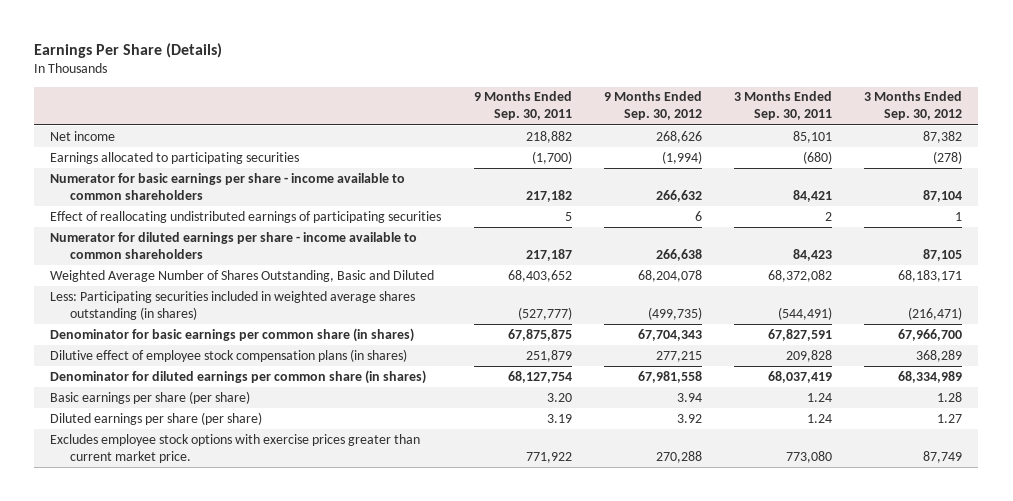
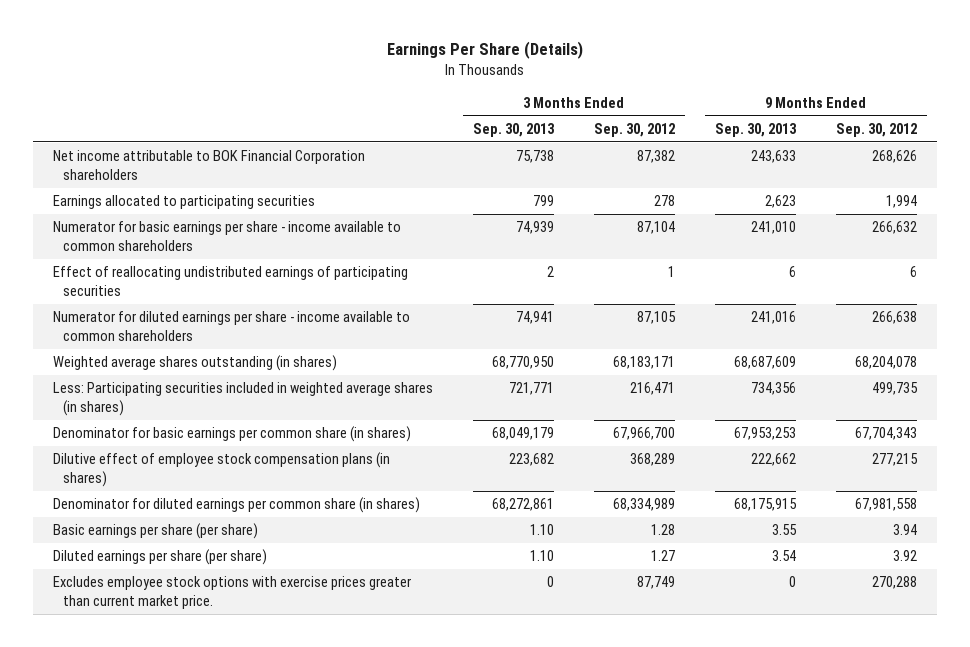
[473,91,572,121] 9 Months Ended Sep. 30, 2011 -> none
[734,91,833,121] 3 Months Ended Sep. 30, 2011 -> none
none -> [473,122,556,137] Sep. 30, 2013
none -> [715,122,798,137] Sep. 30, 2013
[50,130,116,141] Net income -> [52,150,365,180] Net income attributable to BOK Financial Corporation shareholders
[661,150,702,164] (1,994) -> [886,195,918,209] 1,994
[933,150,963,164] (278) -> [654,195,676,207] 278
[50,269,435,282] Weighted Average Number of Shares Outstanding, Basic and Diluted -> [52,355,337,372] Weighted average shares outstanding (in shares)
[50,290,416,320] Less: Participating securities included in weighted average shares outstanding (in shares) -> [52,382,433,416] Less: Participating securities included in weighted average shares (in shares)
[647,306,702,320] (499,735) -> [872,382,919,396] 499,735
[908,306,963,320] (216,471) -> [630,382,676,396] 216,471

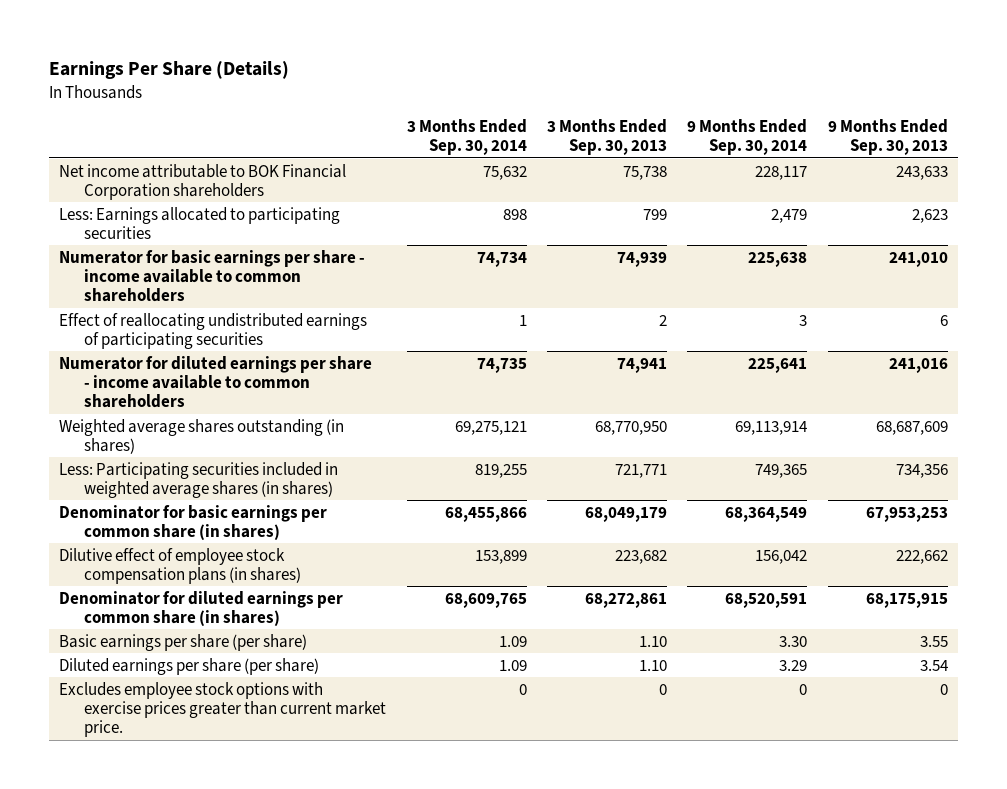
[594,122,676,137] Sep. 30, 2012 -> none
[836,122,918,137] Sep. 30, 2012 -> none
none -> [406,118,527,156] 3 Months Ended Sep. 30, 2014
none -> [687,118,808,156] 9 Months Ended Sep. 30, 2014
[52,195,315,210] Earnings allocated to participating securities -> [59,206,341,239] Less: Earnings allocated to participating securities

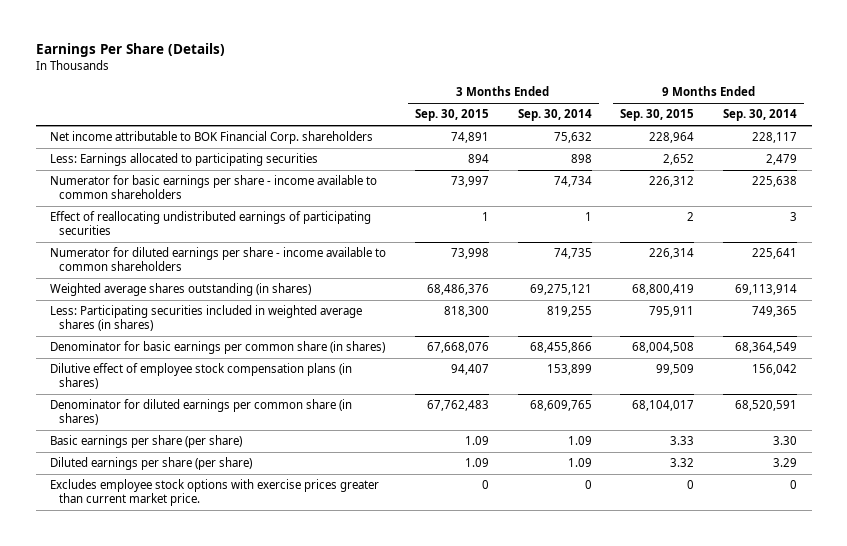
[547,118,668,156] 3 Months Ended Sep. 30, 2013 -> none
[827,118,948,156] 9 Months Ended Sep. 30, 2013 -> none
none -> [414,109,489,122] Sep. 30, 2015
none -> [620,109,695,122] Sep. 30, 2015
[59,163,347,200] Net income attributable to BOK Financial Corporation shareholders -> [50,131,374,145] Net income attributable to BOK Financial Corp. shareholders

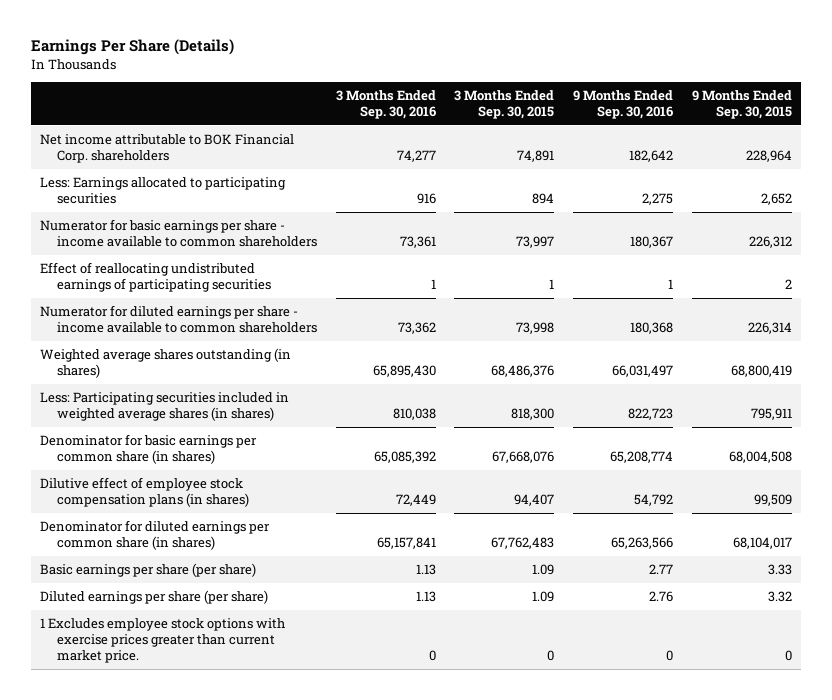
[517,109,592,122] Sep. 30, 2014 -> none
[723,109,798,122] Sep. 30, 2014 -> none
none -> [335,90,436,120] 3 Months Ended Sep. 30, 2016
none -> [573,90,674,120] 9 Months Ended Sep. 30, 2016
[50,479,380,507] Excludes employee stock options with exercise prices greater than current market price. -> [39,618,285,664] 1 Excludes employee stock options with exercise prices greater than current market price.

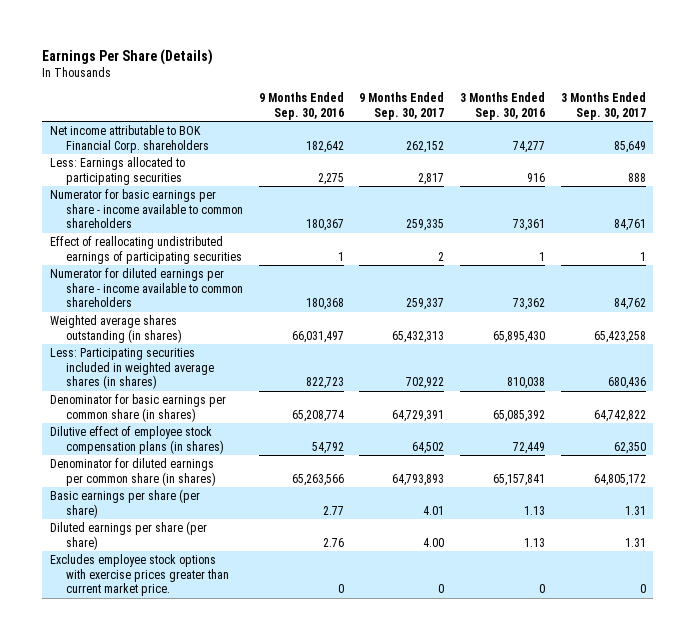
[454,90,555,120] 3 Months Ended Sep. 30, 2015 -> none
[691,90,792,120] 9 Months Ended Sep. 30, 2015 -> none
none -> [359,92,445,120] 9 Months Ended Sep. 30, 2017
none -> [560,92,646,120] 3 Months Ended Sep. 30, 2017
[39,618,285,664] 1 Excludes employee stock options with exercise prices greater than current market price. -> [49,554,230,596] Excludes employee stock options with exercise prices greater than current market price.

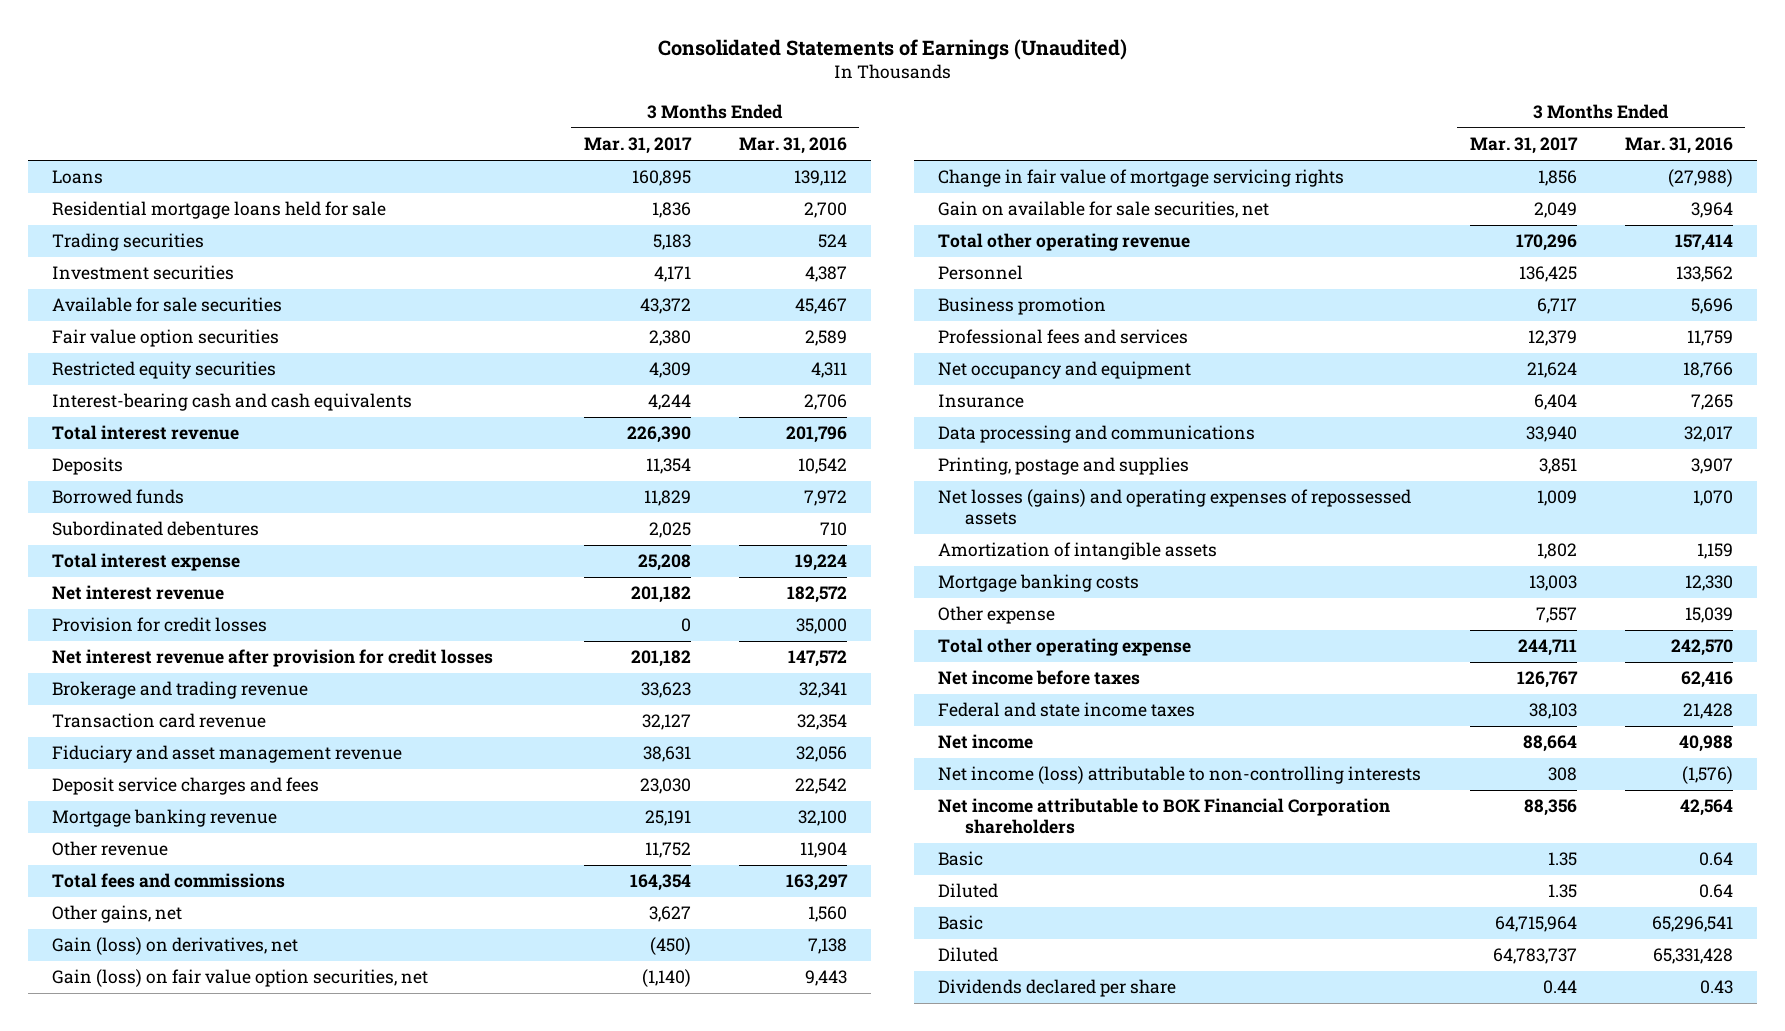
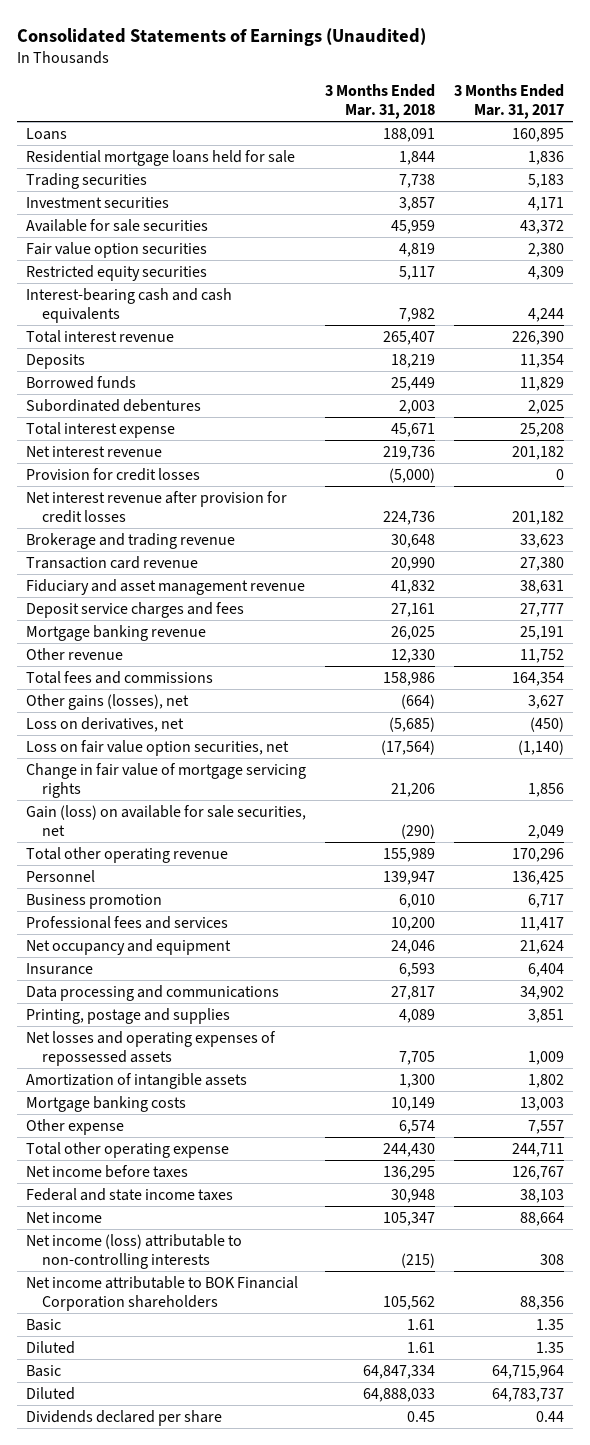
[738,137,847,155] Mar. 31, 2016 -> none
none -> [325,84,436,119] 3 Months Ended Mar. 31, 2018
[641,714,691,731] 32,127 -> [519,557,564,572] 27,380
[639,778,691,795] 23,030 -> [519,603,564,618] 27,777
[52,905,183,924] Other gains, net -> [26,694,190,711] Other gains (losses), net
[52,937,299,956] Gain (loss) on derivatives, net -> [26,717,185,733] Loss on derivatives, net
[52,969,429,988] Gain (loss) on fair value option securities, net -> [26,740,290,757] Loss on fair value option securities, net
[938,201,1270,219] Gain on available for sale securities, net -> [26,805,307,836] Gain (loss) on available for sale securities, net
[1527,330,1577,347] 12,379 -> [519,917,564,932] 11,417
[1525,426,1577,443] 33,940 -> [519,986,564,1001] 34,902
[938,489,1412,525] Net losses (gains) and operating expenses of repossessed assets -> [26,1031,277,1066] Net losses and operating expenses of repossessed assets

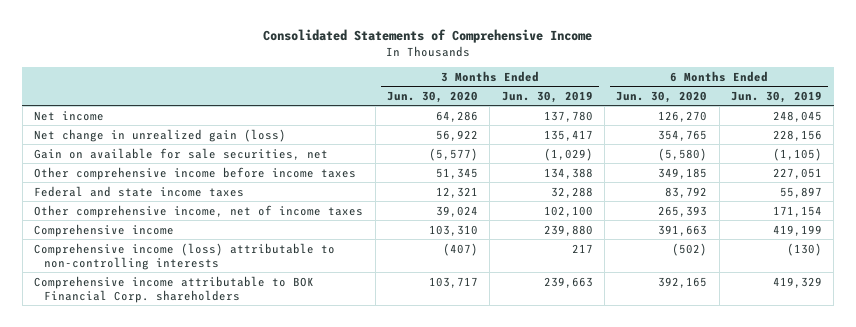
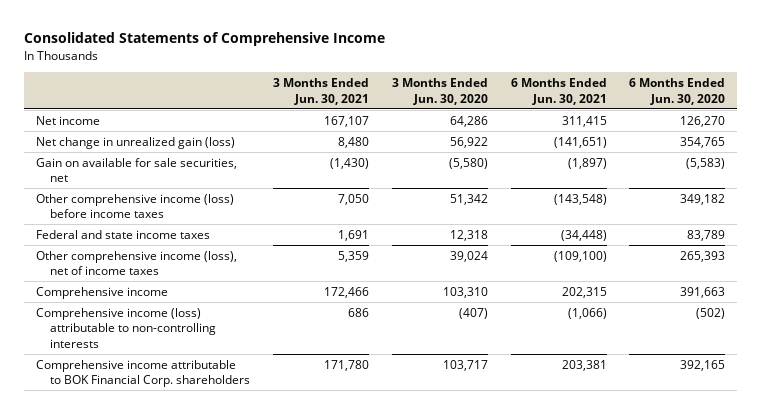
[501,90,593,103] Jun. 30, 2019 -> none
[730,90,822,103] Jun. 30, 2019 -> none
none -> [272,77,369,105] 3 Months Ended Jun. 30, 2021
none -> [510,77,607,105] 6 Months Ended Jun. 30, 2021
[428,147,478,161] (5,577) -> [448,157,488,169] (5,580)
[658,147,708,161] (5,580) -> [686,157,726,169] (5,583)
[34,166,357,180] Other comprehensive income before income taxes -> [35,193,234,219] Other comprehensive income (loss) before income taxes
[435,167,478,179] 51,345 -> [449,193,488,205] 51,342
[658,167,708,179] 349,185 -> [680,193,726,205] 349,182
[435,186,478,198] 12,321 -> [449,229,488,241] 12,318
[665,186,708,198] 83,792 -> [687,229,726,241] 83,789
[34,204,364,218] Other comprehensive income, net of income taxes -> [35,250,237,276] Other comprehensive income (loss), net of income taxes

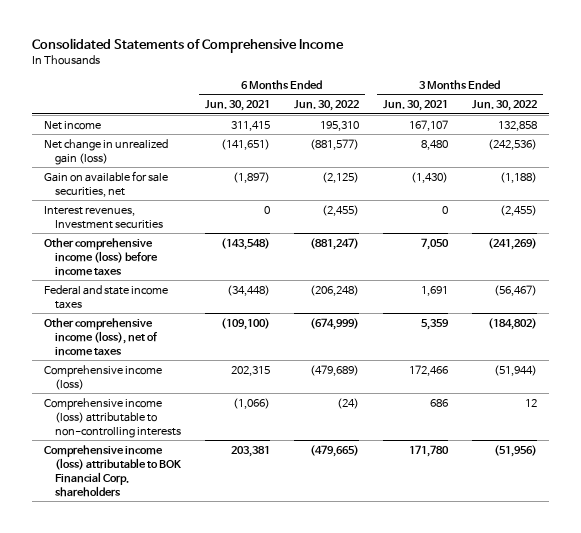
[391,77,488,105] 3 Months Ended Jun. 30, 2020 -> none
[629,77,726,105] 6 Months Ended Jun. 30, 2020 -> none
none -> [294,100,360,112] Jun. 30, 2022
none -> [472,100,538,112] Jun. 30, 2022
none -> [43,205,164,229] Interest revenues, Investment securities
[35,286,168,299] Comprehensive income -> [43,364,162,390] Comprehensive income (loss)
[35,359,250,388] Comprehensive income attributable to BOK Financial Corp. shareholders -> [43,444,182,497] Comprehensive income (loss) attributable to BOK Financial Corp. shareholders

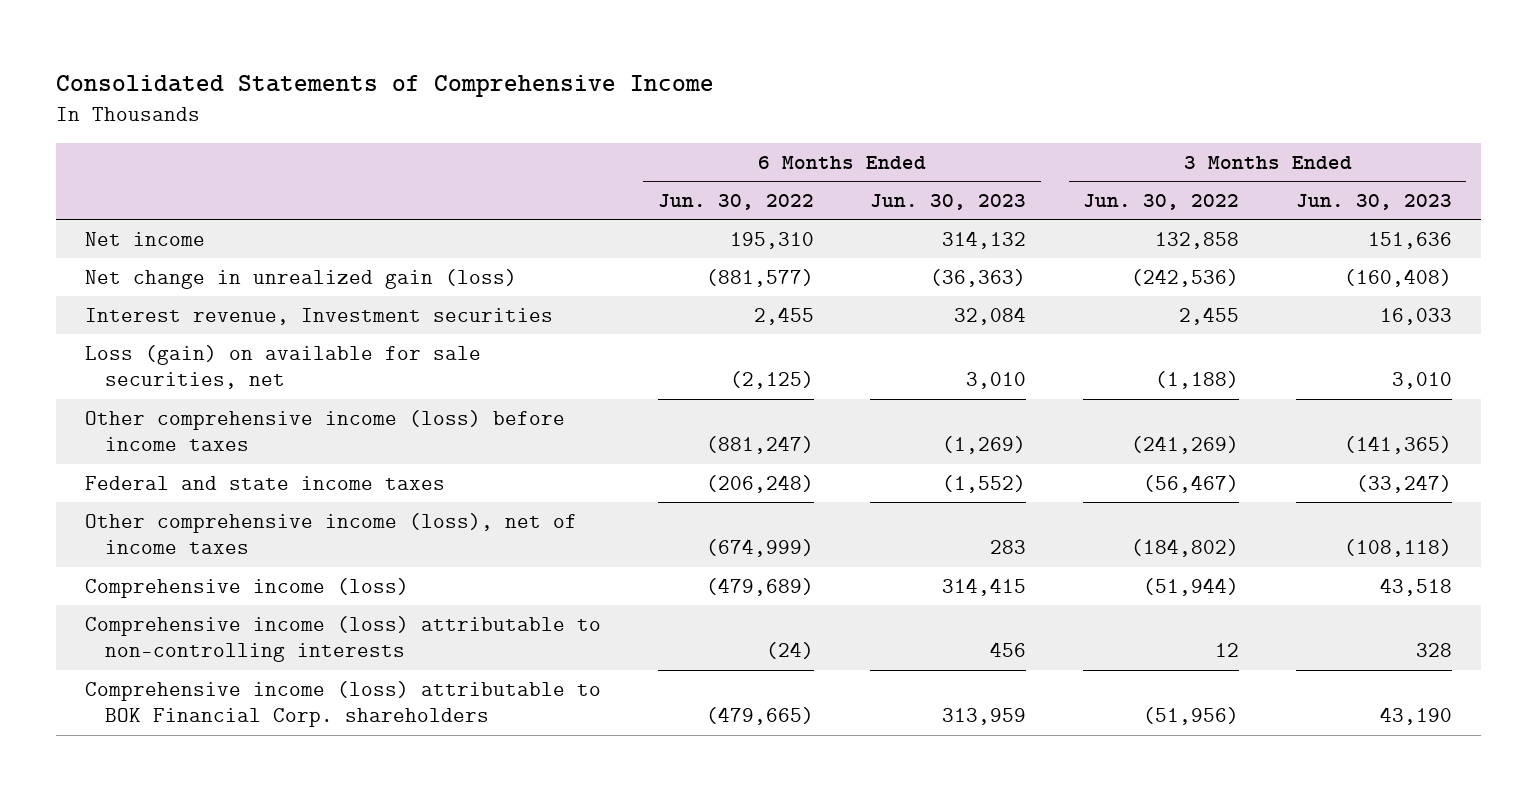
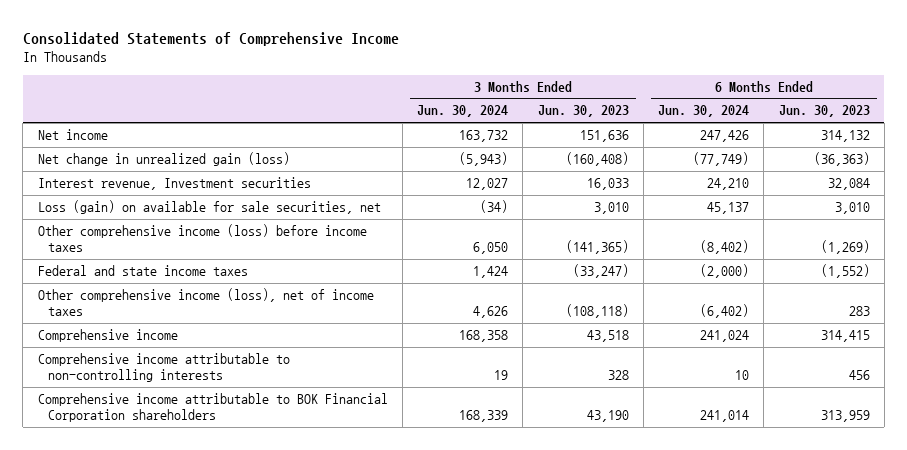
[657,193,814,210] Jun. 30, 2022 -> none
[1083,193,1240,210] Jun. 30, 2022 -> none
none -> [417,105,509,118] Jun. 30, 2024
none -> [658,105,750,118] Jun. 30, 2024
[84,577,409,598] Comprehensive income (loss) -> [37,329,178,343] Comprehensive income
[84,615,601,663] Comprehensive income (loss) attributable to non-controlling interests -> [37,353,290,383] Comprehensive income attributable to non-controlling interests
[84,680,601,728] Comprehensive income (loss) attributable to BOK Financial Corp. shareholders -> [37,393,388,423] Comprehensive income attributable to BOK Financial Corporation shareholders

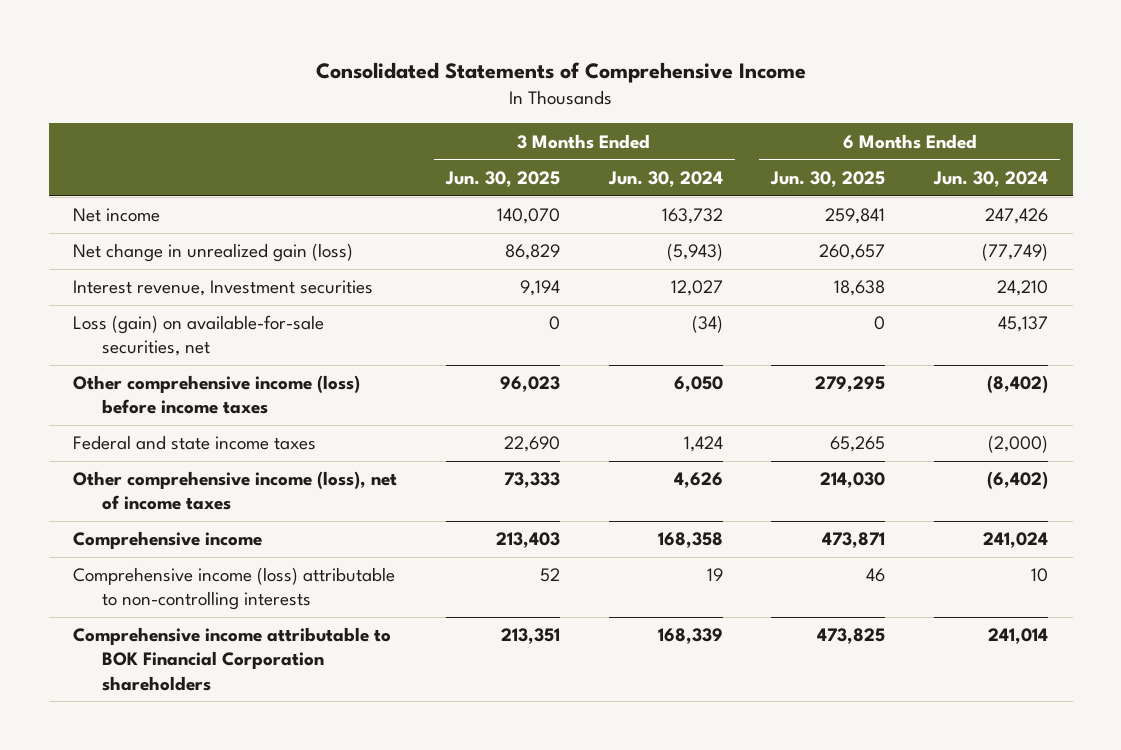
[537,105,629,118] Jun. 30, 2023 -> none
[778,105,870,118] Jun. 30, 2023 -> none
none -> [444,170,560,187] Jun. 30, 2025
none -> [770,170,886,187] Jun. 30, 2025
[37,200,381,215] Loss (gain) on available for sale securities, net -> [72,315,324,357] Loss (gain) on available-for-sale securities, net
[37,353,290,383] Comprehensive income attributable to non-controlling interests -> [72,567,395,611] Comprehensive income (loss) attributable to non-controlling interests

